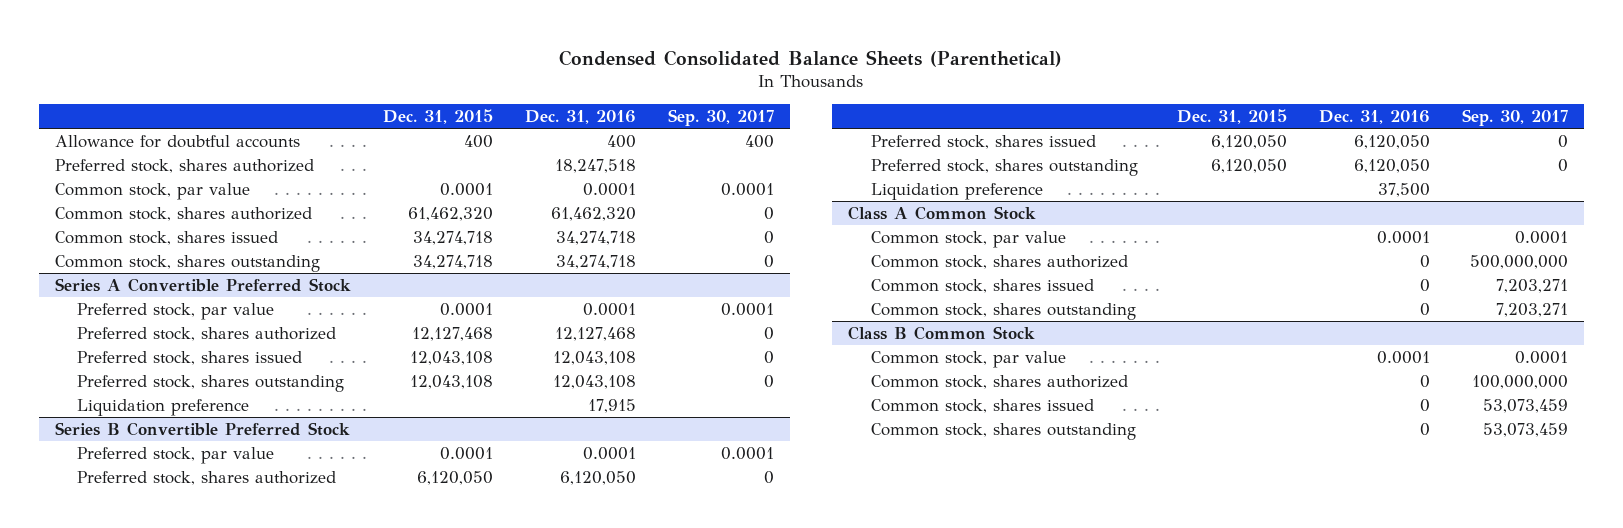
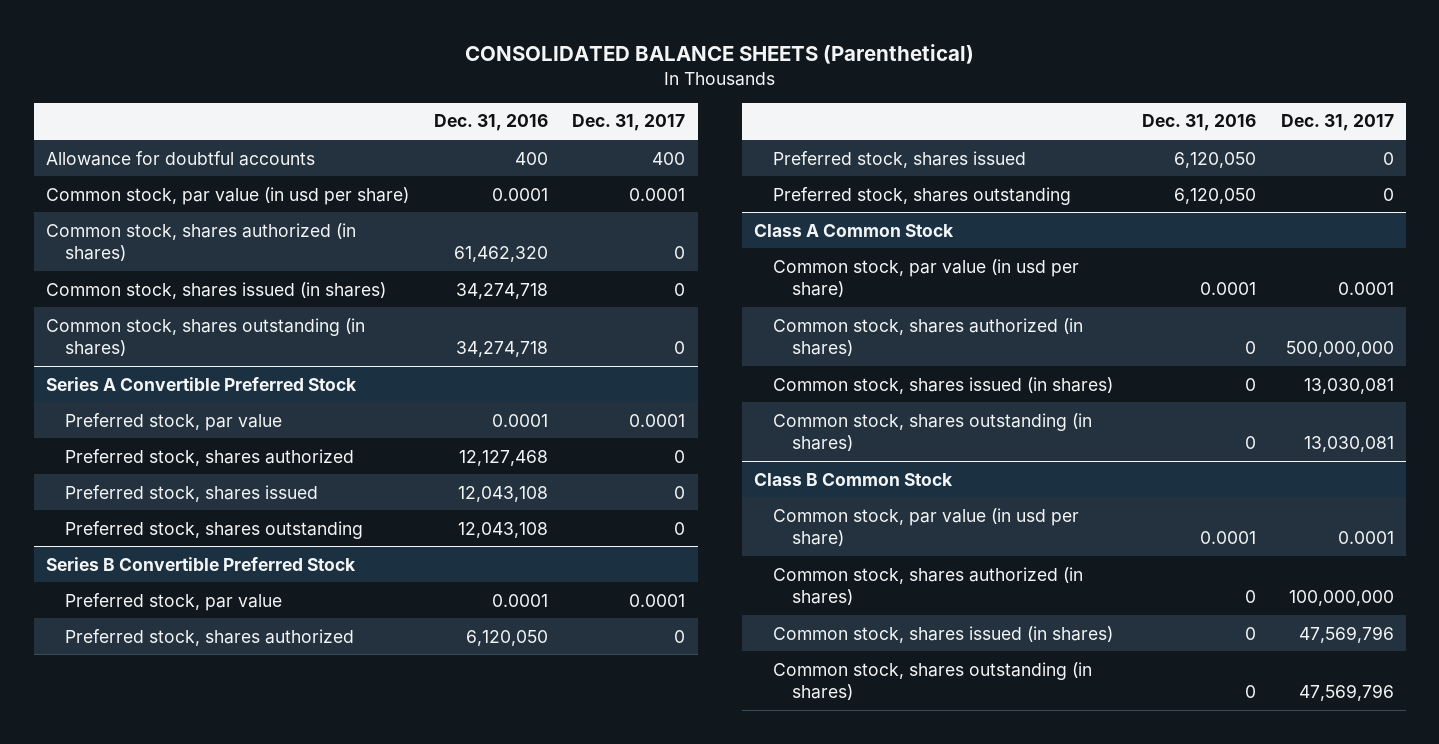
[559,49,1063,67] Condensed Consolidated Balance Sheets (Parenthetical) -> [464,44,974,65] CONSOLIDATED BALANCE SHEETS (Parenthetical)
[382,108,493,124] Dec. 31, 2015 -> none
[668,108,775,126] Sep. 30, 2017 -> none
none -> [572,114,686,132] Dec. 31, 2017
[54,158,314,173] Preferred stock, shares authorized -> none
[54,182,250,200] Common stock, par value -> [45,186,409,205] Common stock, par value (in usd per share)
[54,206,312,221] Common stock, shares authorized -> [45,222,356,262] Common stock, shares authorized (in shares)
[54,230,278,245] Common stock, shares issued -> [45,281,386,299] Common stock, shares issued (in shares)
[54,254,320,272] Common stock, shares outstanding -> [45,317,365,357] Common stock, shares outstanding (in shares)
[77,398,250,416] Liquidation preference -> none
[870,182,1043,200] Liquidation preference -> none
[870,230,1066,248] Common stock, par value -> [773,258,1080,298] Common stock, par value (in usd per share)
[870,254,1128,269] Common stock, shares authorized -> [773,317,1084,357] Common stock, shares authorized (in shares)
[870,278,1094,293] Common stock, shares issued -> [773,376,1114,394] Common stock, shares issued (in shares)
[870,302,1136,320] Common stock, shares outstanding -> [773,412,1093,452] Common stock, shares outstanding (in shares)
[870,350,1066,368] Common stock, par value -> [773,507,1080,547] Common stock, par value (in usd per share)
[870,374,1128,389] Common stock, shares authorized -> [773,566,1084,606] Common stock, shares authorized (in shares)
[870,398,1094,413] Common stock, shares issued -> [773,625,1114,643] Common stock, shares issued (in shares)
[870,422,1136,440] Common stock, shares outstanding -> [773,661,1093,701] Common stock, shares outstanding (in shares)

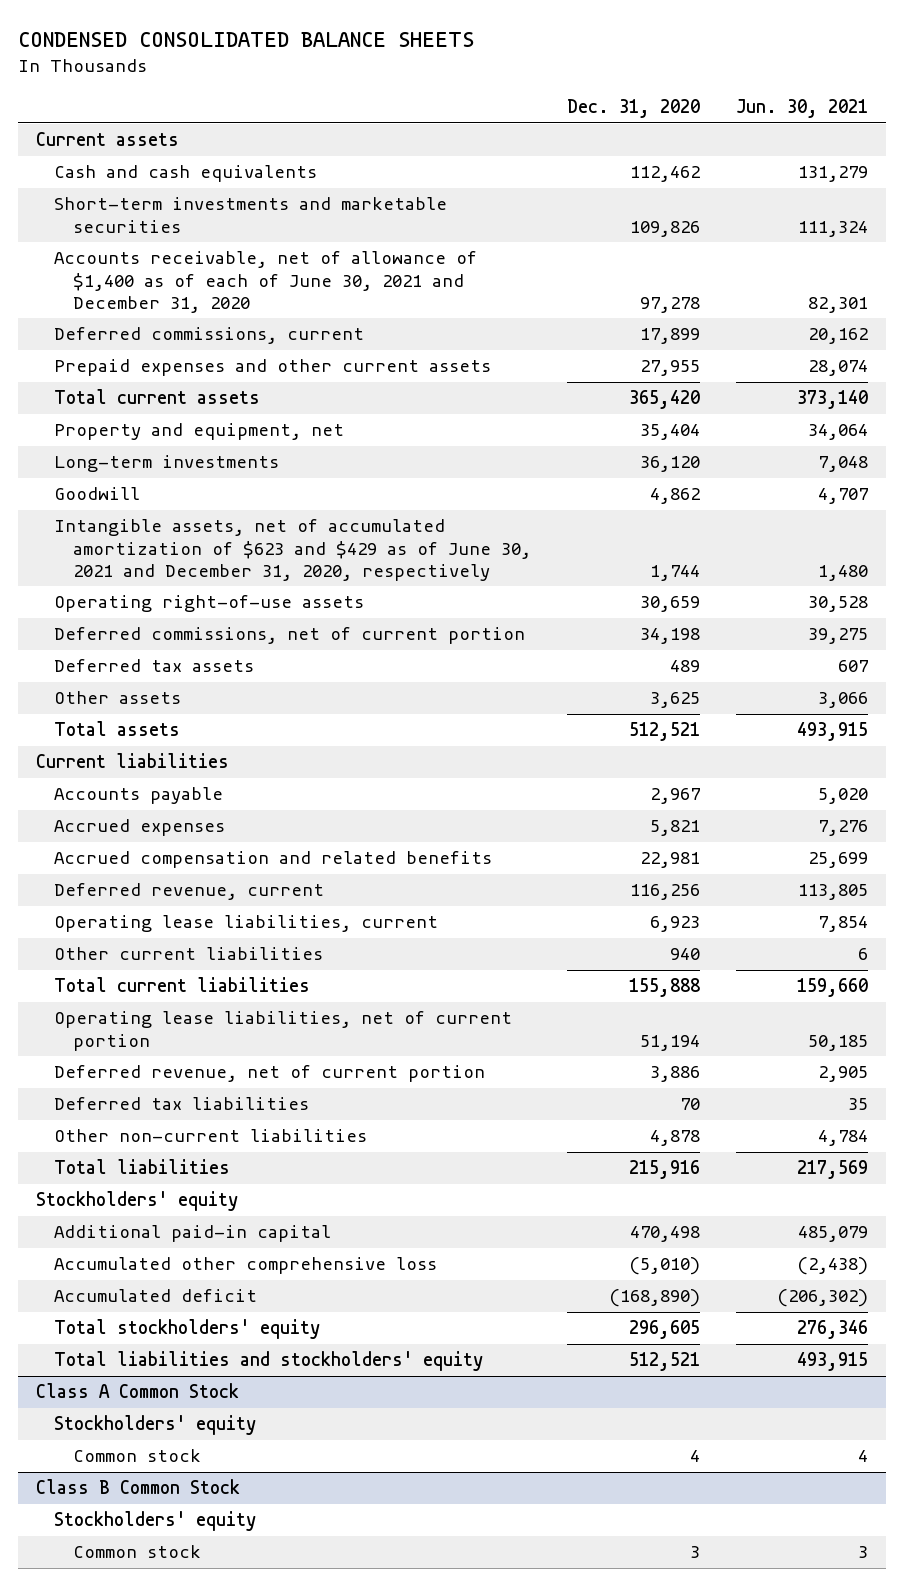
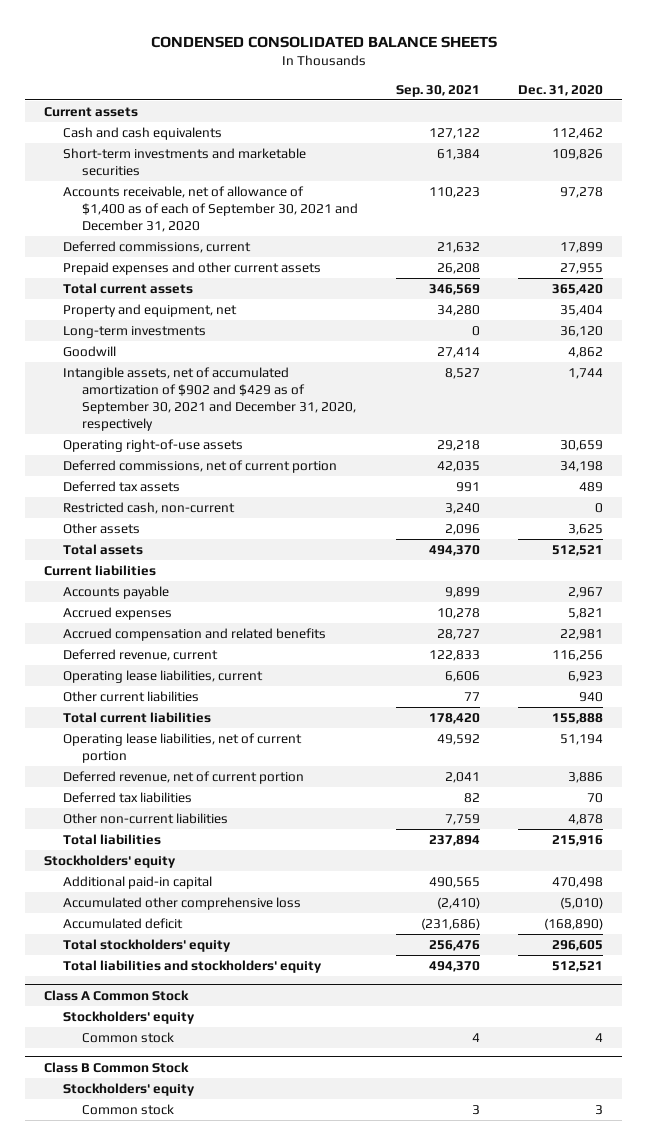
[735,99,868,119] Jun. 30, 2021 -> none
none -> [395,84,480,97] Sep. 30, 2021
[54,251,478,313] Accounts receivable, net of allowance of $1,400 as of each of June 30, 2021 and December 31, 2020 -> [63,186,359,233] Accounts receivable, net of allowance of $1,400 as of each of September 30, 2021 and December 31, 2020
[54,519,531,581] Intangible assets, net of accumulated amortization of $623 and $429 as of June 30, 2021 and December 31, 2020, respectively -> [63,367,357,432] Intangible assets, net of accumulated amortization of $902 and $429 as of September 30, 2021 and December 31, 2020, respectively
none -> [63,502,236,515] Restricted cash, non-current

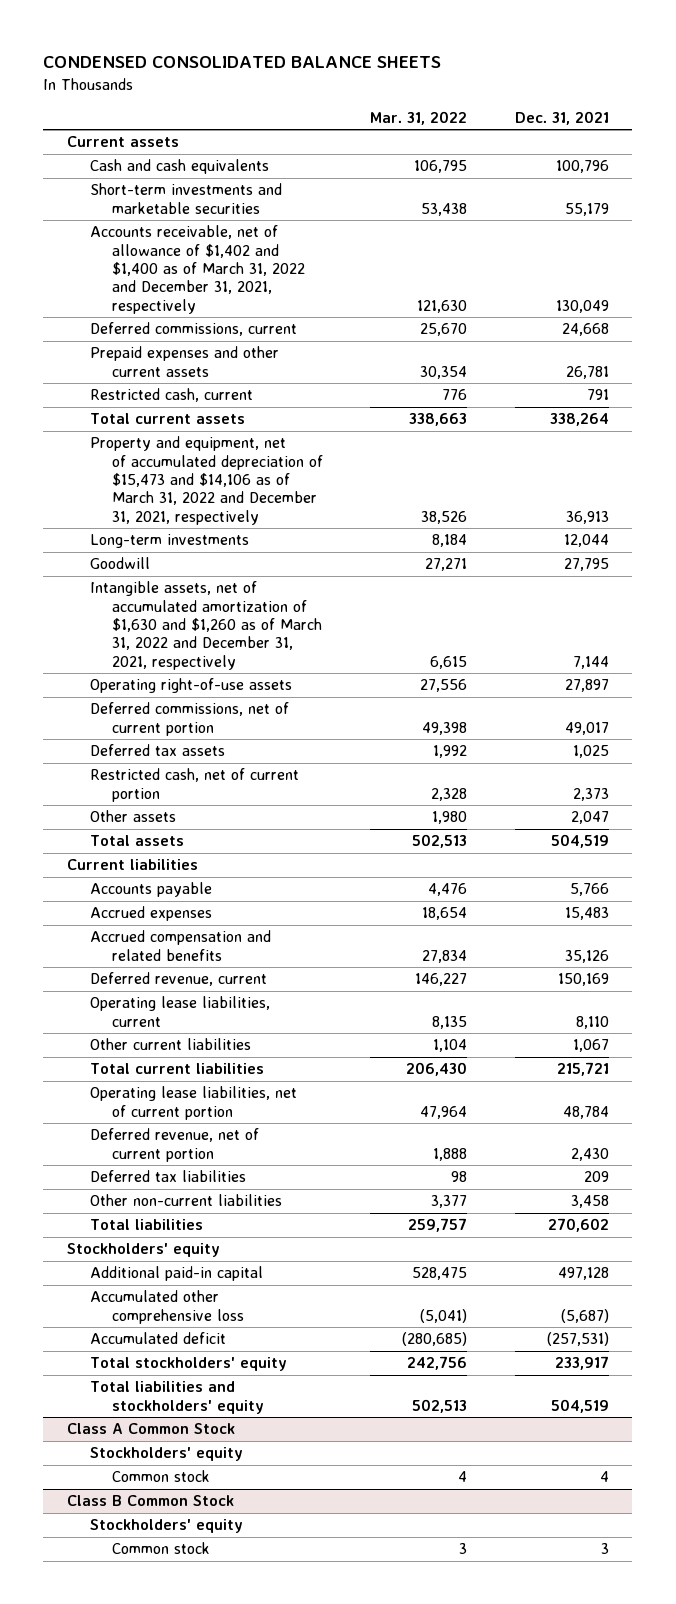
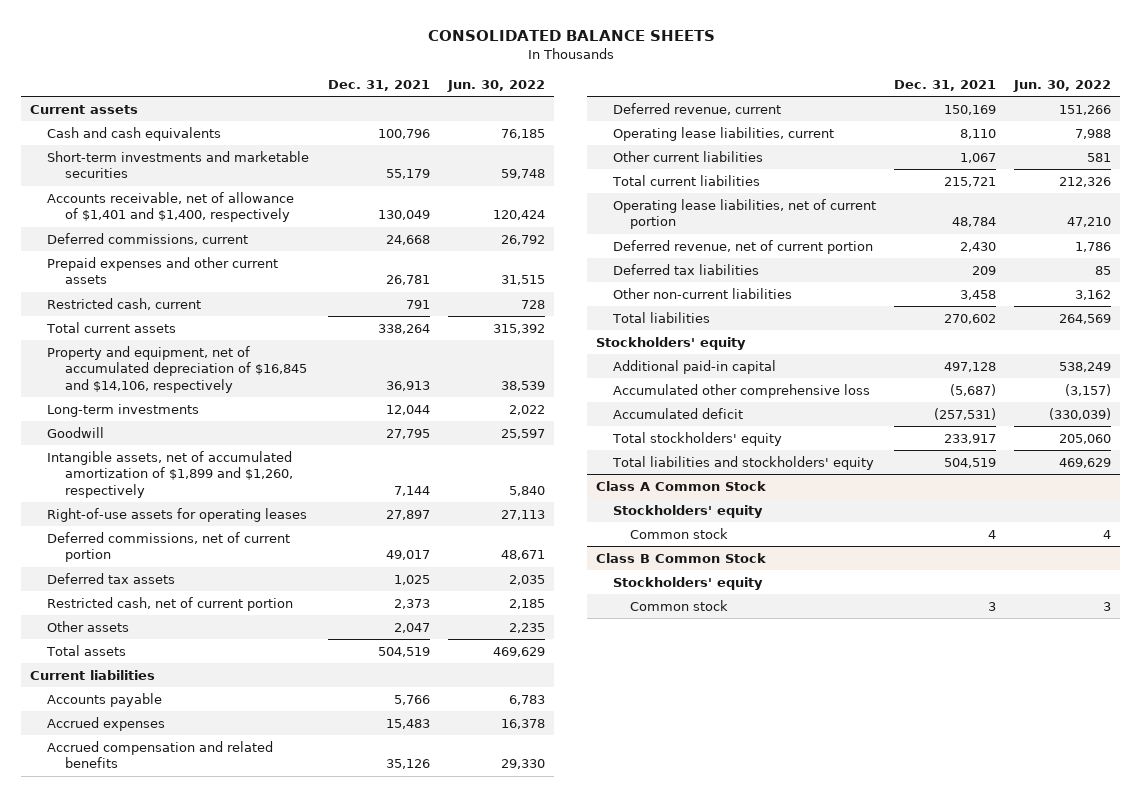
[43,56,442,69] CONDENSED CONSOLIDATED BALANCE SHEETS -> [427,30,715,42] CONSOLIDATED BALANCE SHEETS
[370,110,468,125] Mar. 31, 2022 -> none
none -> [447,79,546,92] Jun. 30, 2022
[89,225,306,314] Accounts receivable, net of allowance of $1,402 and $1,400 as of March 31, 2022 and December 31, 2021, respectively -> [47,191,295,223] Accounts receivable, net of allowance of $1,401 and $1,400, respectively
[89,436,324,525] Property and equipment, net of accumulated depreciation of $15,473 and $14,106 as of March 31, 2022 and December 31, 2021, respectively -> [47,345,307,394] Property and equipment, net of accumulated depreciation of $16,845 and $14,106, respectively
[89,581,323,670] Intangible assets, net of accumulated amortization of $1,630 and $1,260 as of March 31, 2022 and December 31, 2021, respectively -> [47,450,293,499] Intangible assets, net of accumulated amortization of $1,899 and $1,260, respectively
[89,678,292,694] Operating right-of-use assets -> [47,507,308,522] Right-of-use assets for operating leases

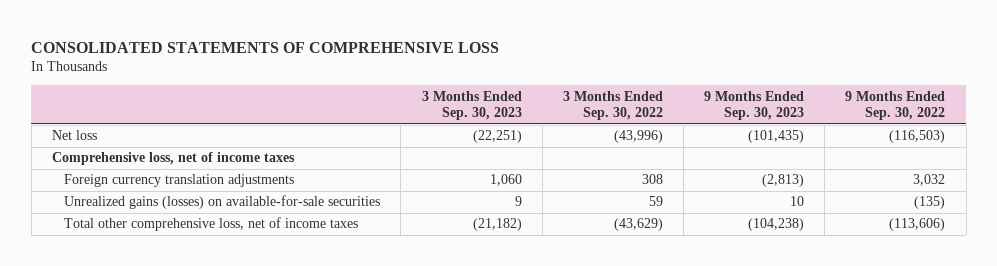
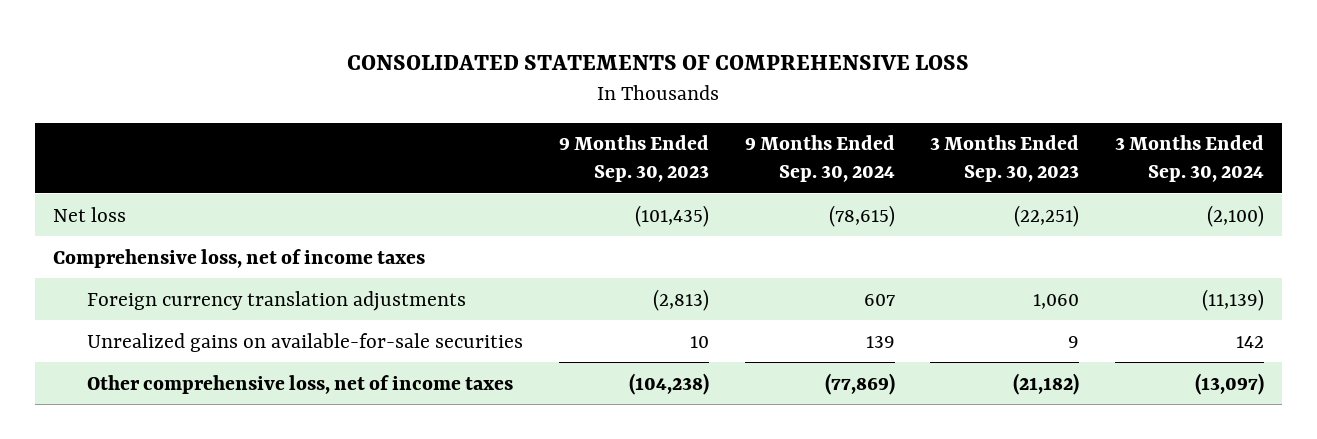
[562,90,663,121] 3 Months Ended Sep. 30, 2022 -> none
[845,90,946,121] 9 Months Ended Sep. 30, 2022 -> none
none -> [744,135,895,182] 9 Months Ended Sep. 30, 2024
none -> [1115,135,1265,182] 3 Months Ended Sep. 30, 2024
[64,195,381,210] Unrealized gains (losses) on available-for-sale securities -> [86,332,523,352] Unrealized gains on available-for-sale securities
[64,217,359,232] Total other comprehensive loss, net of income taxes -> [86,374,513,394] Other comprehensive loss, net of income taxes

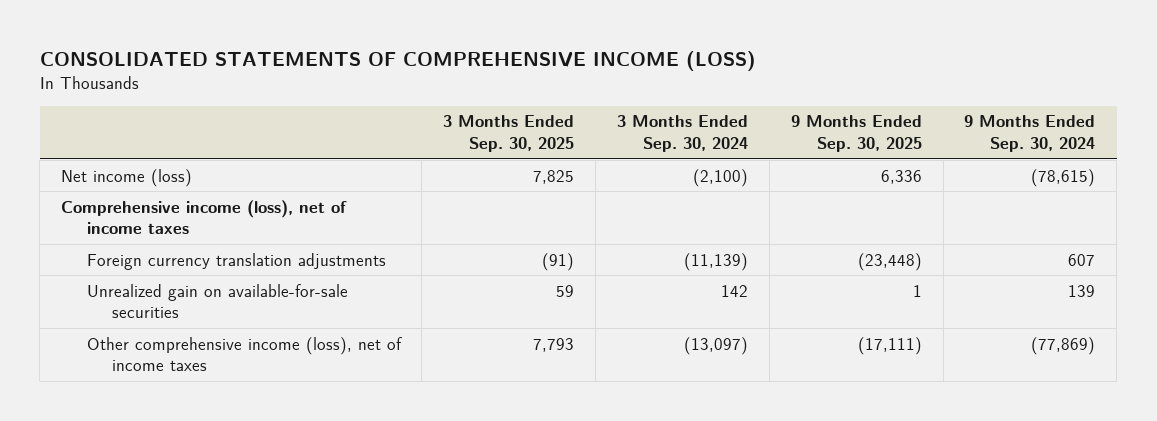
[347,54,970,70] CONSOLIDATED STATEMENTS OF COMPREHENSIVE LOSS -> [39,51,756,72] CONSOLIDATED STATEMENTS OF COMPREHENSIVE INCOME (LOSS)
[558,135,709,182] 9 Months Ended Sep. 30, 2023 -> none
[930,135,1080,182] 3 Months Ended Sep. 30, 2023 -> none
none -> [443,115,575,152] 3 Months Ended Sep. 30, 2025
none -> [790,115,922,152] 9 Months Ended Sep. 30, 2025
[52,206,126,222] Net loss -> [61,168,193,187] Net income (loss)
[52,248,425,268] Comprehensive loss, net of income taxes -> [61,199,348,235] Comprehensive income (loss), net of income taxes
[86,332,523,352] Unrealized gains on available-for-sale securities -> [86,283,348,319] Unrealized gain on available-for-sale securities
[86,374,513,394] Other comprehensive loss, net of income taxes -> [86,336,402,372] Other comprehensive income (loss), net of income taxes

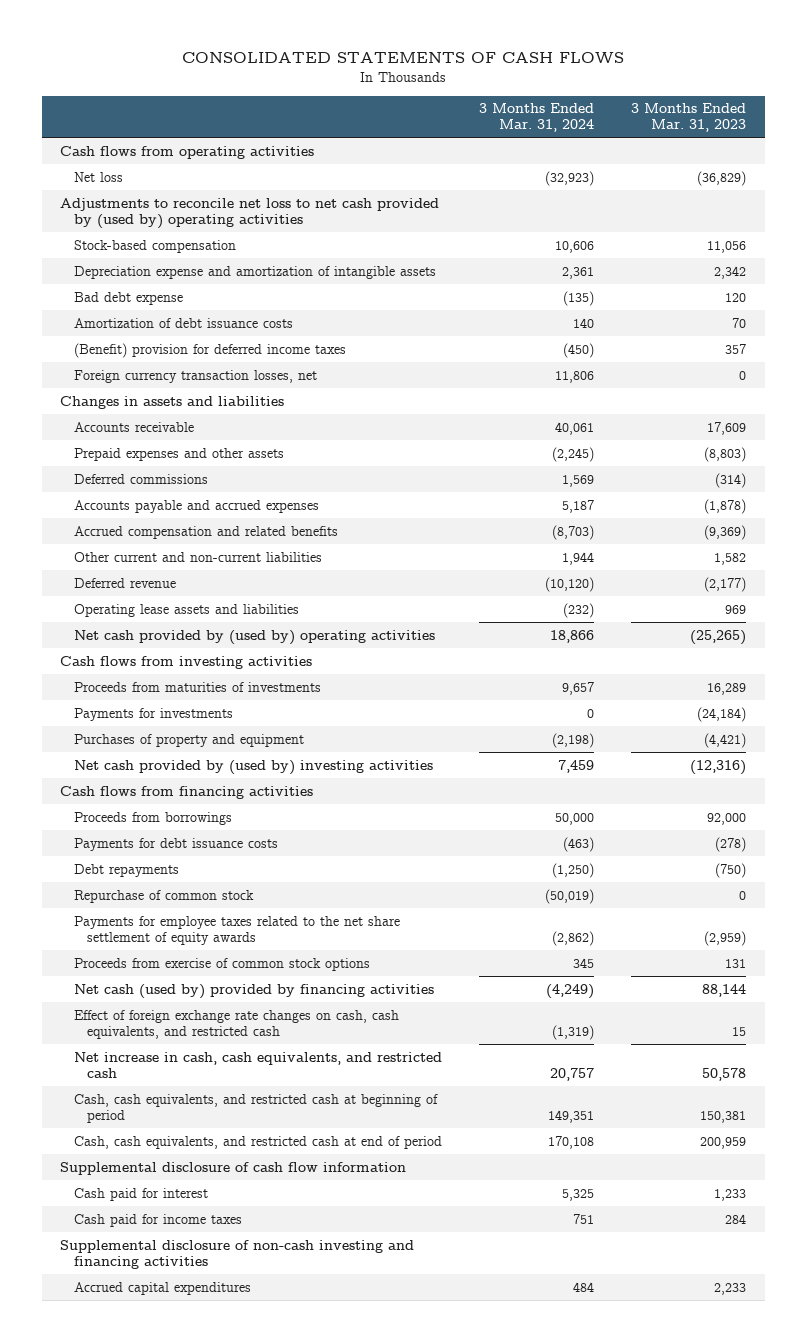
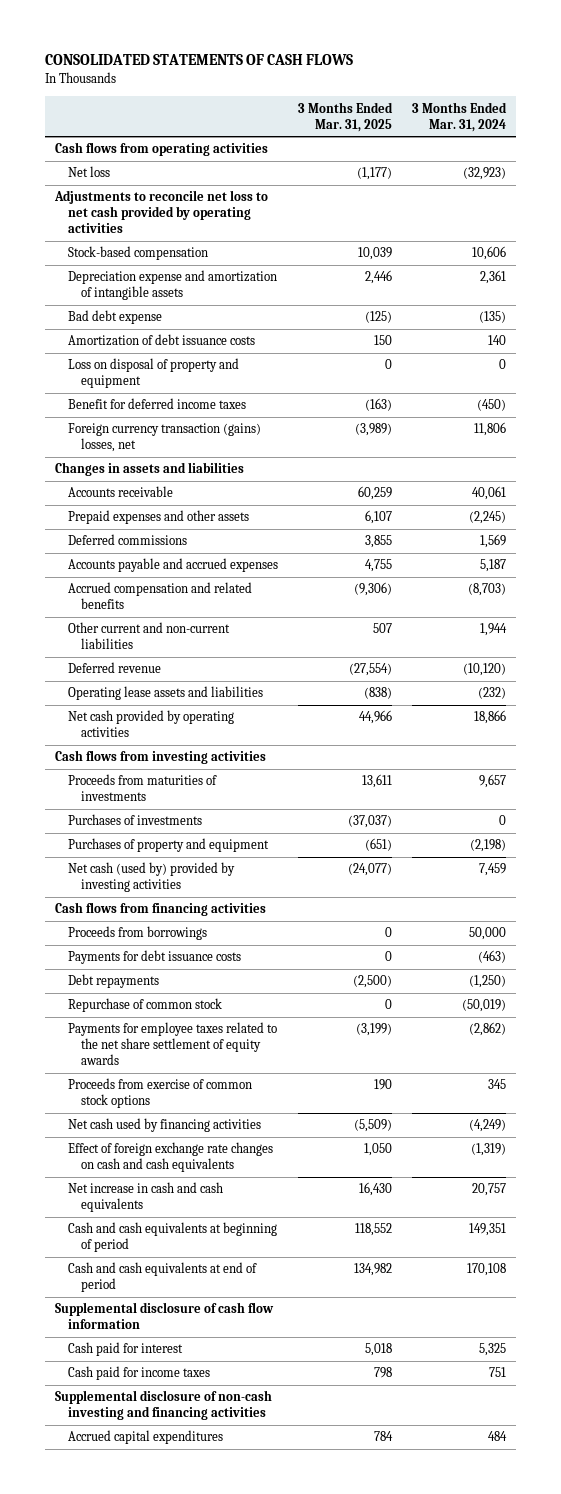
[631,103,747,133] 3 Months Ended Mar. 31, 2023 -> none
none -> [298,101,394,132] 3 Months Ended Mar. 31, 2025
[60,197,440,229] Adjustments to reconcile net loss to net cash provided by (used by) operating activities -> [53,190,268,234] Adjustments to reconcile net loss to net cash provided by operating activities
none -> [68,358,240,389] Loss on disposal of property and equipment
[73,342,346,358] (Benefit) provision for deferred income taxes -> [68,398,247,410] Benefit for deferred income taxes
[73,369,317,383] Foreign currency transaction losses, net -> [68,423,262,453] Foreign currency transaction (gains) losses, net
[73,629,435,645] Net cash provided by (used by) operating activities -> [68,710,235,738] Net cash provided by operating activities
[73,707,233,721] Payments for investments -> [68,814,203,826] Purchases of investments
[73,759,433,775] Net cash provided by (used by) investing activities -> [68,862,236,893] Net cash (used by) provided by investing activities
[73,983,434,999] Net cash (used by) provided by financing activities -> [68,1118,262,1133] Net cash used by financing activities
[73,1009,399,1039] Effect of foreign exchange rate changes on cash, cash equivalents, and restricted cash -> [68,1142,274,1173] Effect of foreign exchange rate changes on cash and cash equivalents
[73,1051,442,1078] Net increase in cash, cash equivalents, and restricted cash -> [68,1182,224,1213] Net increase in cash and cash equivalents
[73,1093,438,1123] Cash, cash equivalents, and restricted cash at beginning of period -> [68,1222,278,1253] Cash and cash equivalents at beginning of period
[73,1135,442,1149] Cash, cash equivalents, and restricted cash at end of period -> [68,1262,258,1293] Cash and cash equivalents at end of period

